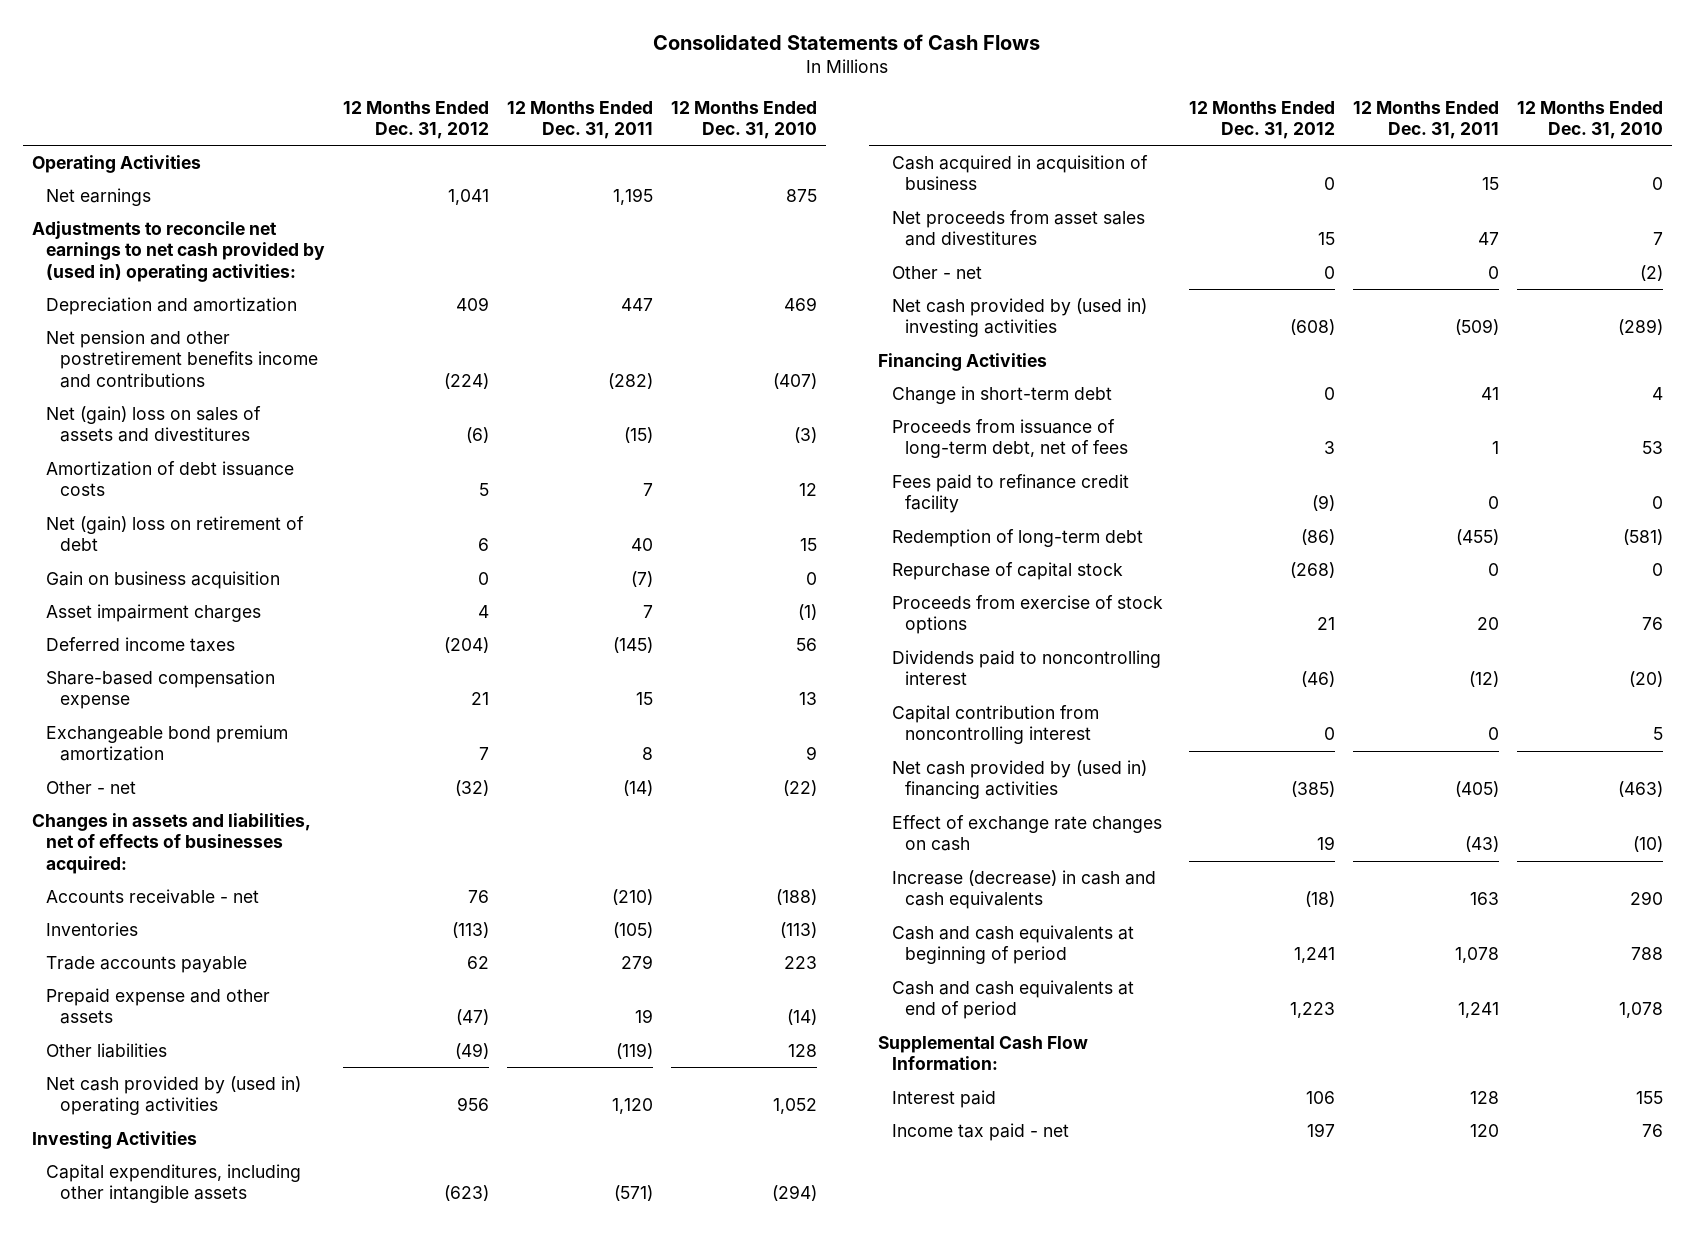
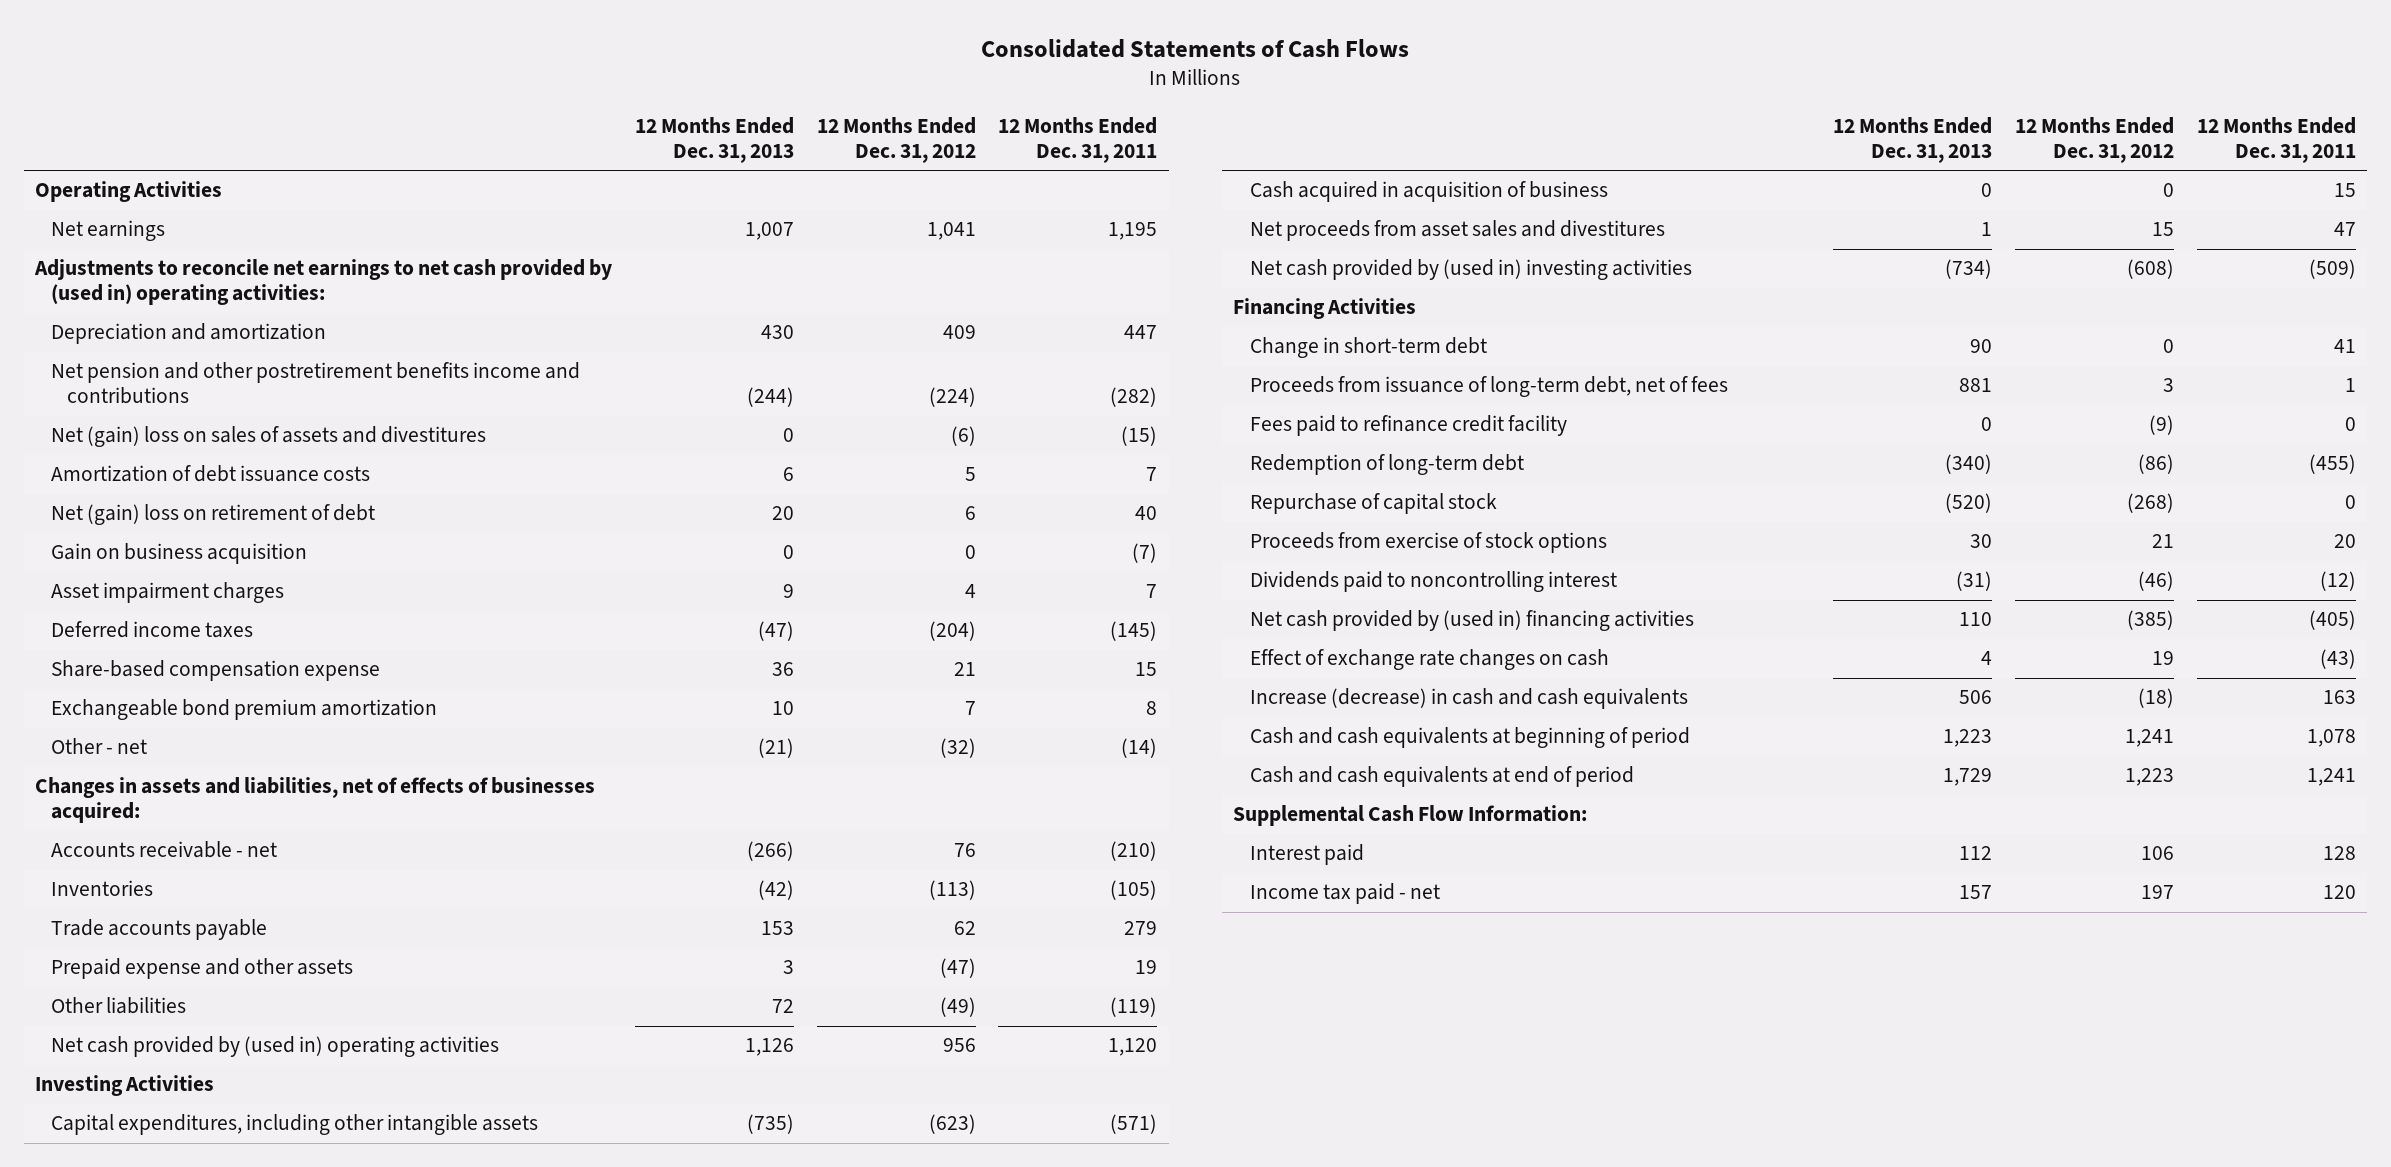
[670,100,817,140] 12 Months Ended Dec. 31, 2010 -> none
none -> [634,117,794,164] 12 Months Ended Dec. 31, 2013
[891,265,982,279] Other - net -> none
[891,704,1099,745] Capital contribution from noncontrolling interest -> none

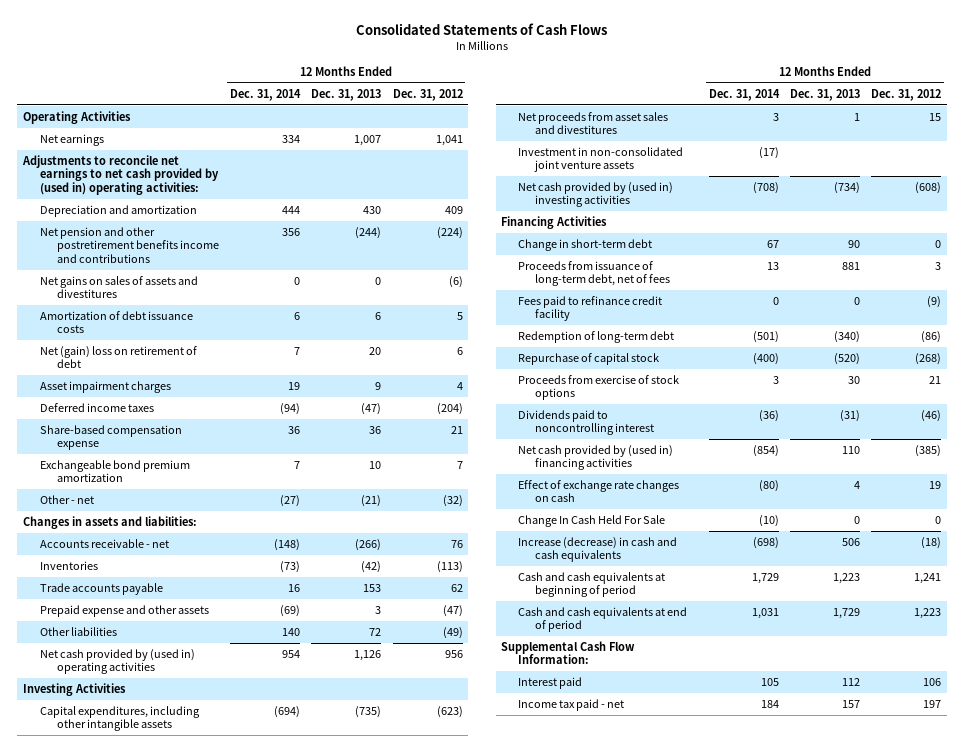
[998,117,1158,164] 12 Months Ended Dec. 31, 2011 -> none
none -> [230,88,302,101] Dec. 31, 2014
[51,426,487,448] Net (gain) loss on sales of assets and divestitures -> [39,276,198,299] Net gains on sales of assets and divestitures
[51,543,308,565] Gain on business acquisition -> none
[35,777,596,824] Changes in assets and liabilities, net of effects of businesses acquired: -> [22,516,197,530] Changes in assets and liabilities:
[1249,181,1608,203] Cash acquired in acquisition of business -> none
none -> [518,147,684,173] Investment in non-consolidated joint venture assets
none -> [518,515,666,528] Change In Cash Held For Sale

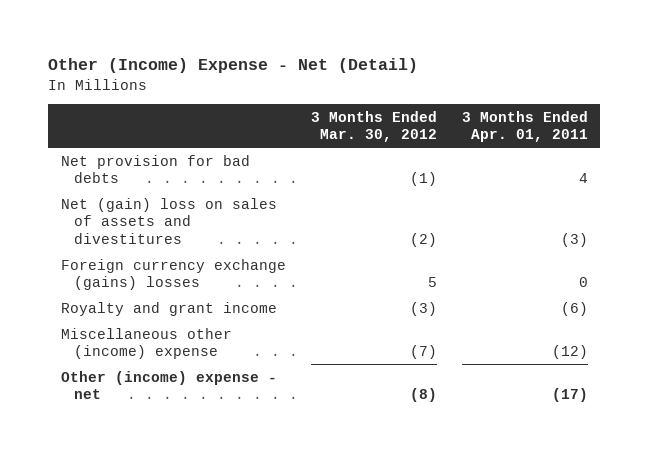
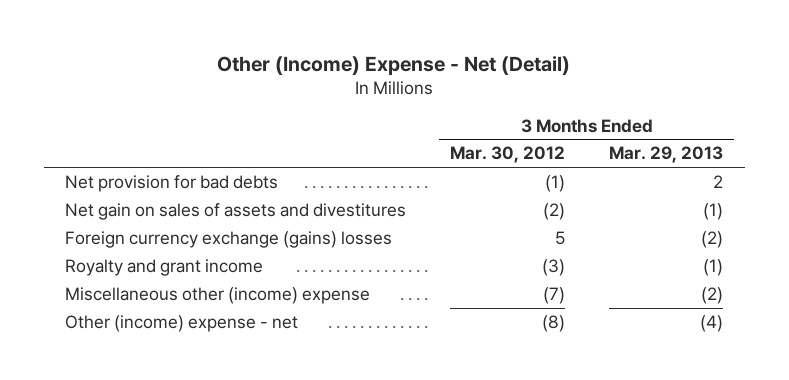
[461,110,588,143] 3 Months Ended Apr. 01, 2011 -> none
none -> [609,146,724,164] Mar. 29, 2013
[60,197,277,244] Net (gain) loss on sales of assets and divestitures -> [65,203,407,221] Net gain on sales of assets and divestitures

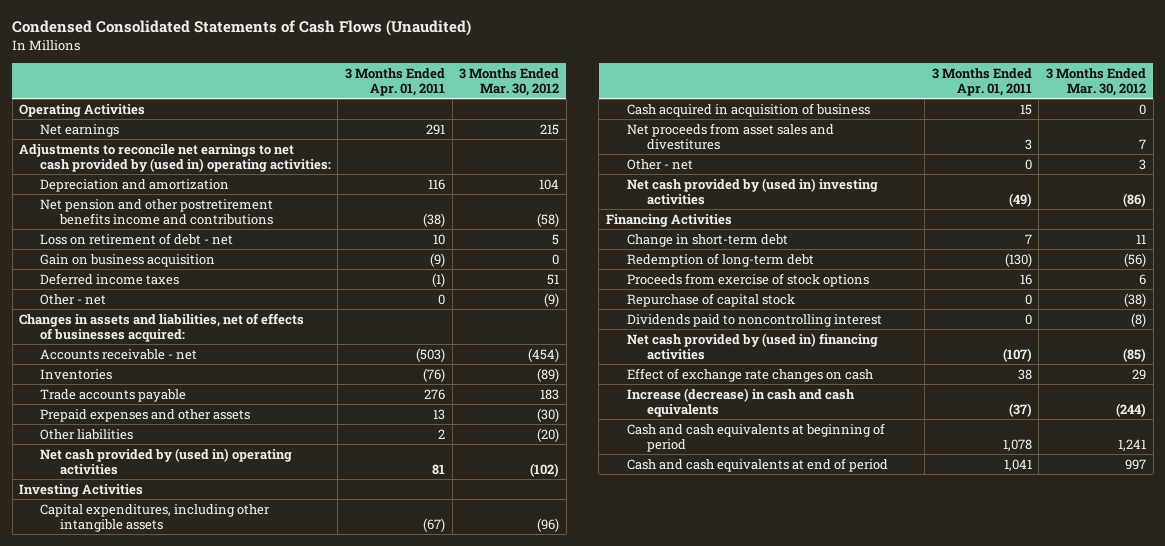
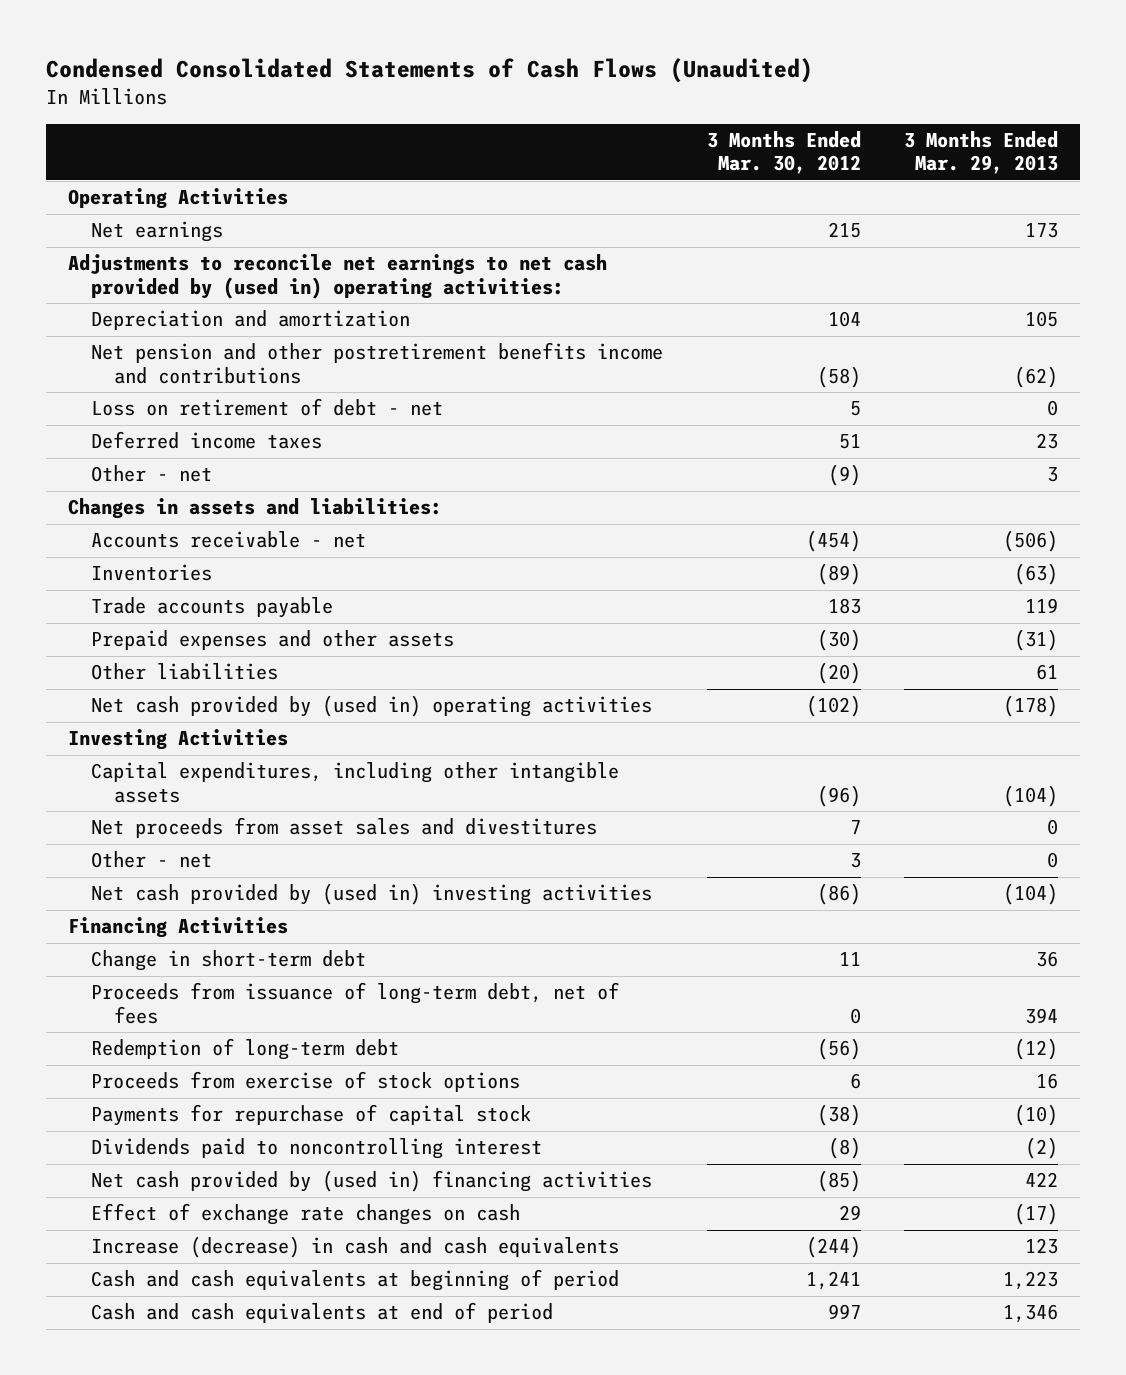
[344,67,445,97] 3 Months Ended Apr. 01, 2011 -> none
none -> [904,130,1059,175] 3 Months Ended Mar. 29, 2013
[39,253,215,267] Gain on business acquisition -> none
[19,312,305,343] Changes in assets and liabilities, net of effects of businesses acquired: -> [67,498,442,520] Changes in assets and liabilities:
[626,102,870,117] Cash acquired in acquisition of business -> none
none -> [90,982,619,1024] Proceeds from issuance of long-term debt, net of fees
[626,292,795,307] Repurchase of capital stock -> [90,1104,531,1127] Payments for repurchase of capital stock

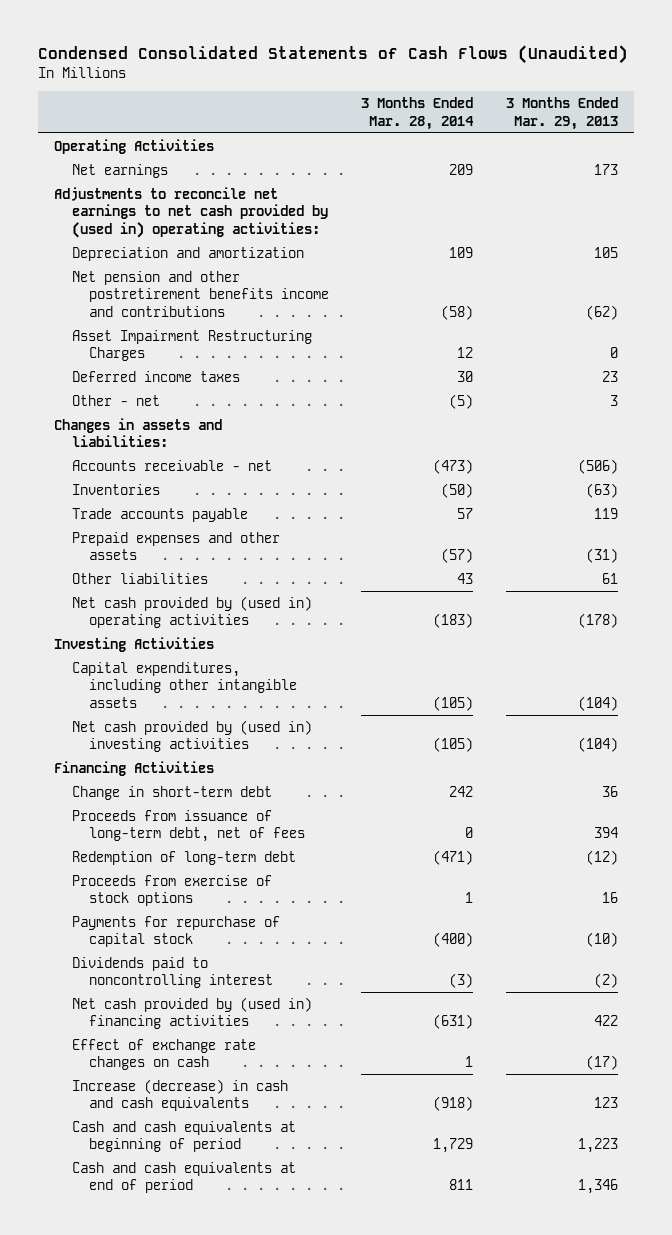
[706,130,861,175] 3 Months Ended Mar. 30, 2012 -> none
none -> [361,97,475,130] 3 Months Ended Mar. 28, 2014
[90,398,443,417] Loss on retirement of debt - net -> none
none -> [71,329,312,362] Asset Impairment Restructuring Charges
[90,817,597,839] Net proceeds from asset sales and divestitures -> none
[90,851,212,869] Other - net -> none

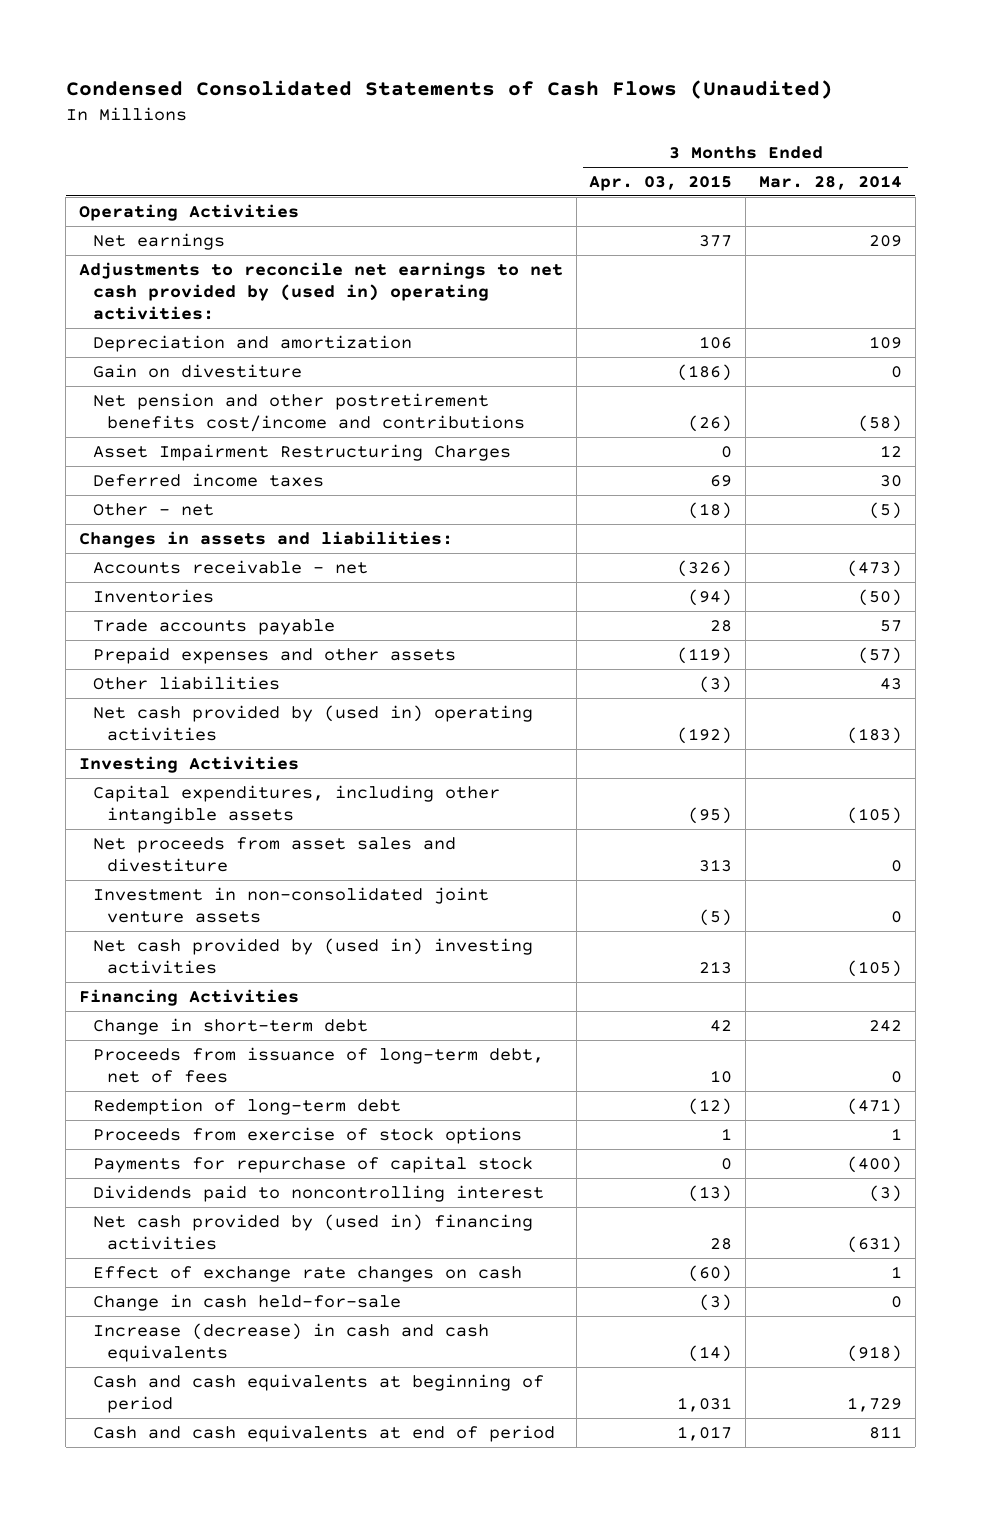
[506,97,619,130] 3 Months Ended Mar. 29, 2013 -> none
none -> [589,174,733,191] Apr. 03, 2015
none -> [92,363,302,378] Gain on divestiture
[71,270,329,317] Net pension and other postretirement benefits income and contributions -> [92,392,525,432] Net pension and other postretirement benefits cost/income and contributions
none -> [92,836,456,872] Net proceeds from asset sales and divestiture
none -> [92,886,489,923] Investment in non-consolidated joint venture assets
none -> [92,1293,401,1311] Change in cash held-for-sale

